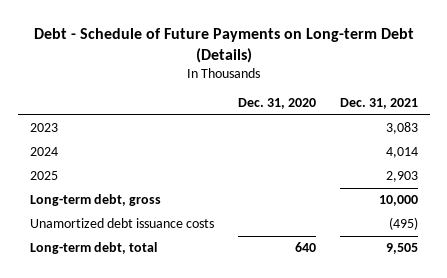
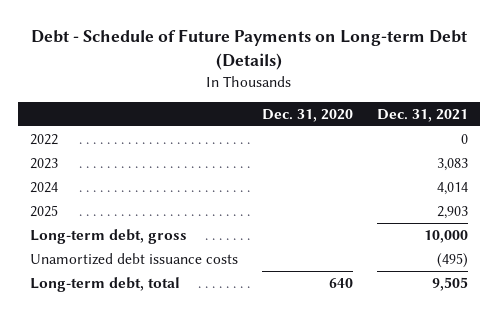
none -> [30,133,59,145] 2022

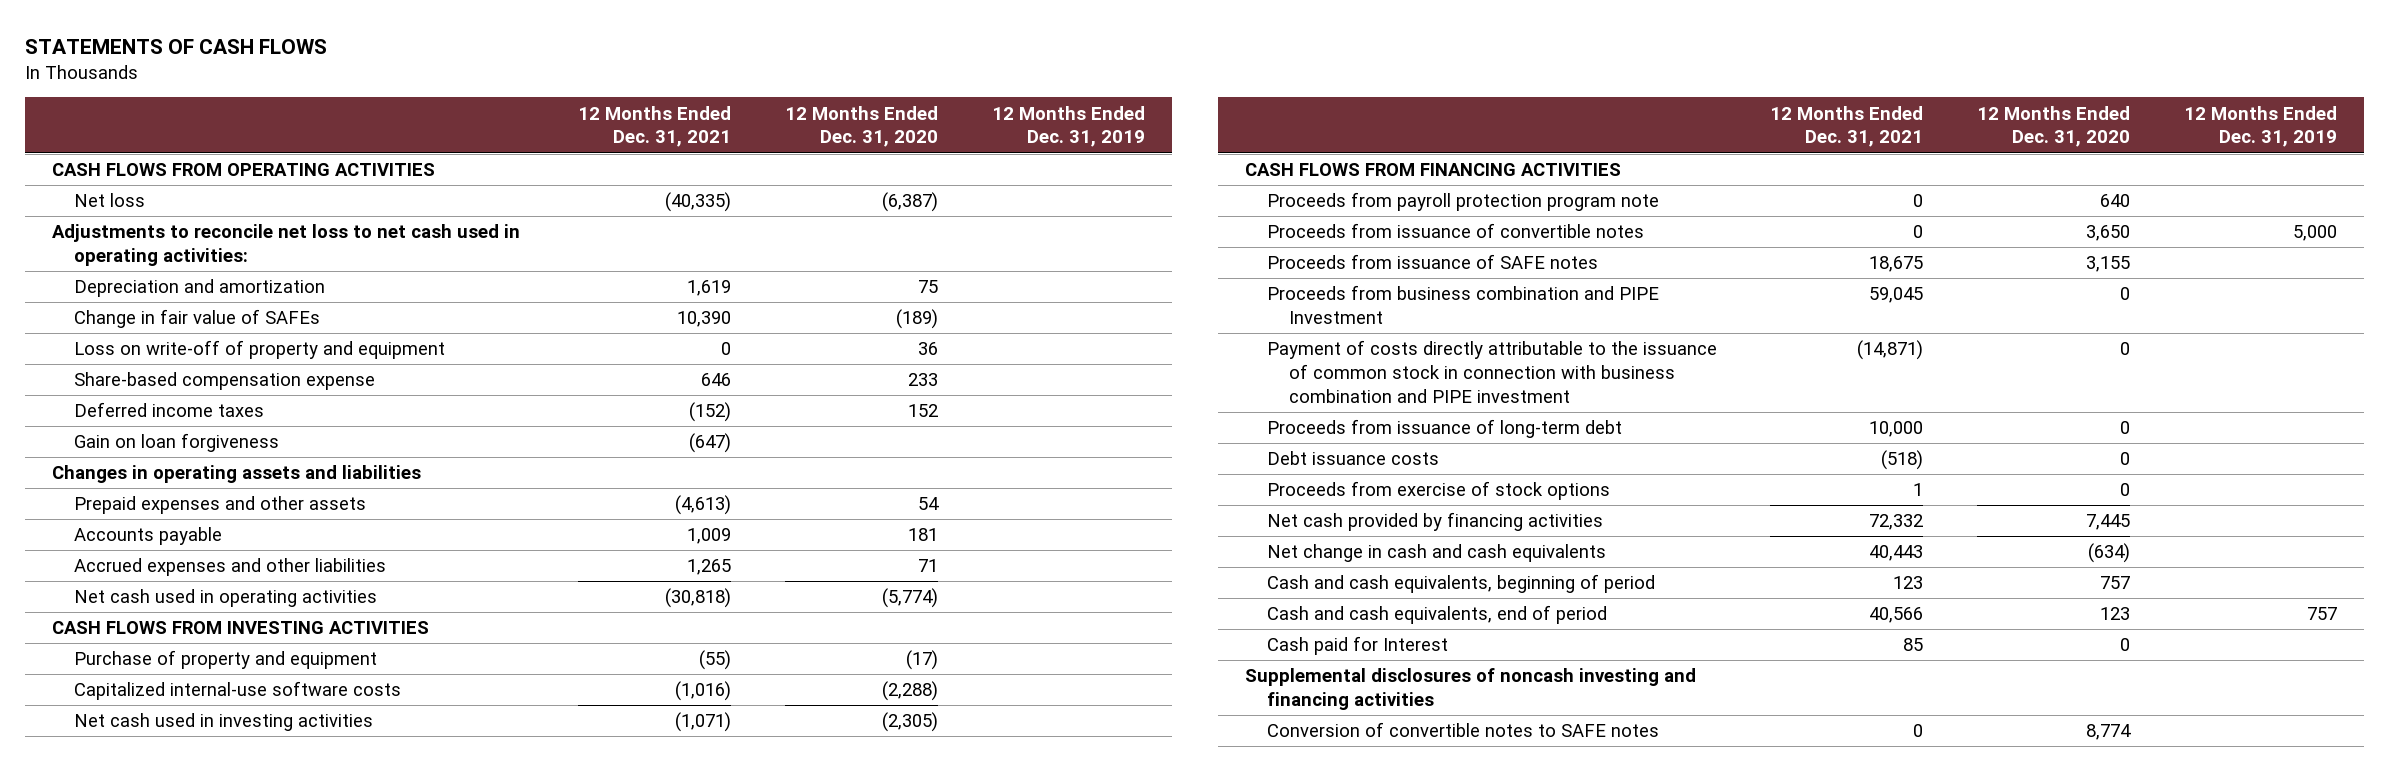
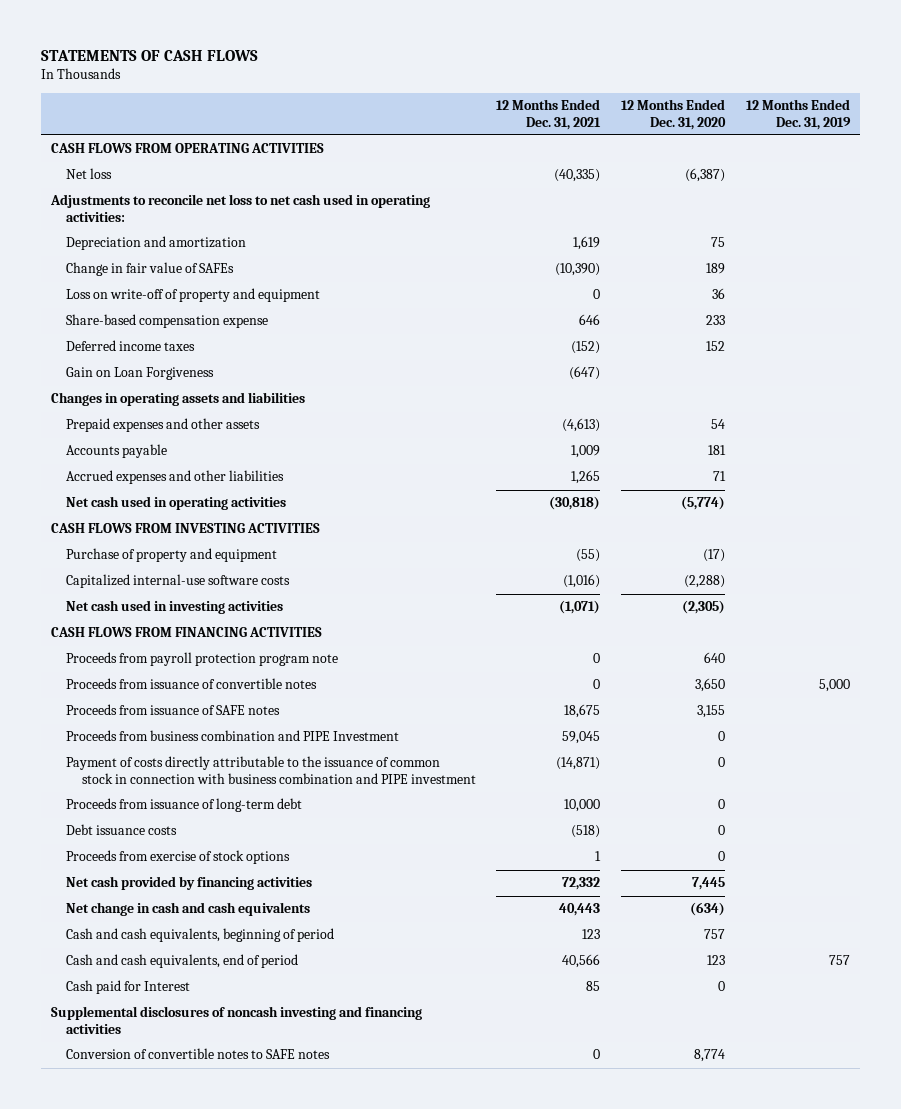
[677,311,732,328] 10,390 -> [555,263,601,277] (10,390)
[895,309,938,330] (189) -> [706,263,726,275] 189
[74,433,280,453] Gain on loan forgiveness -> [66,367,215,381] Gain on Loan Forgiveness

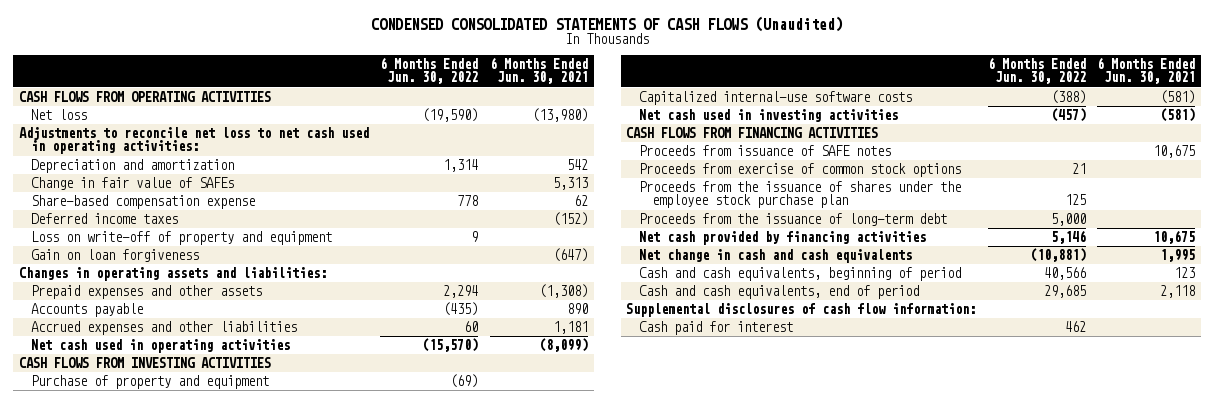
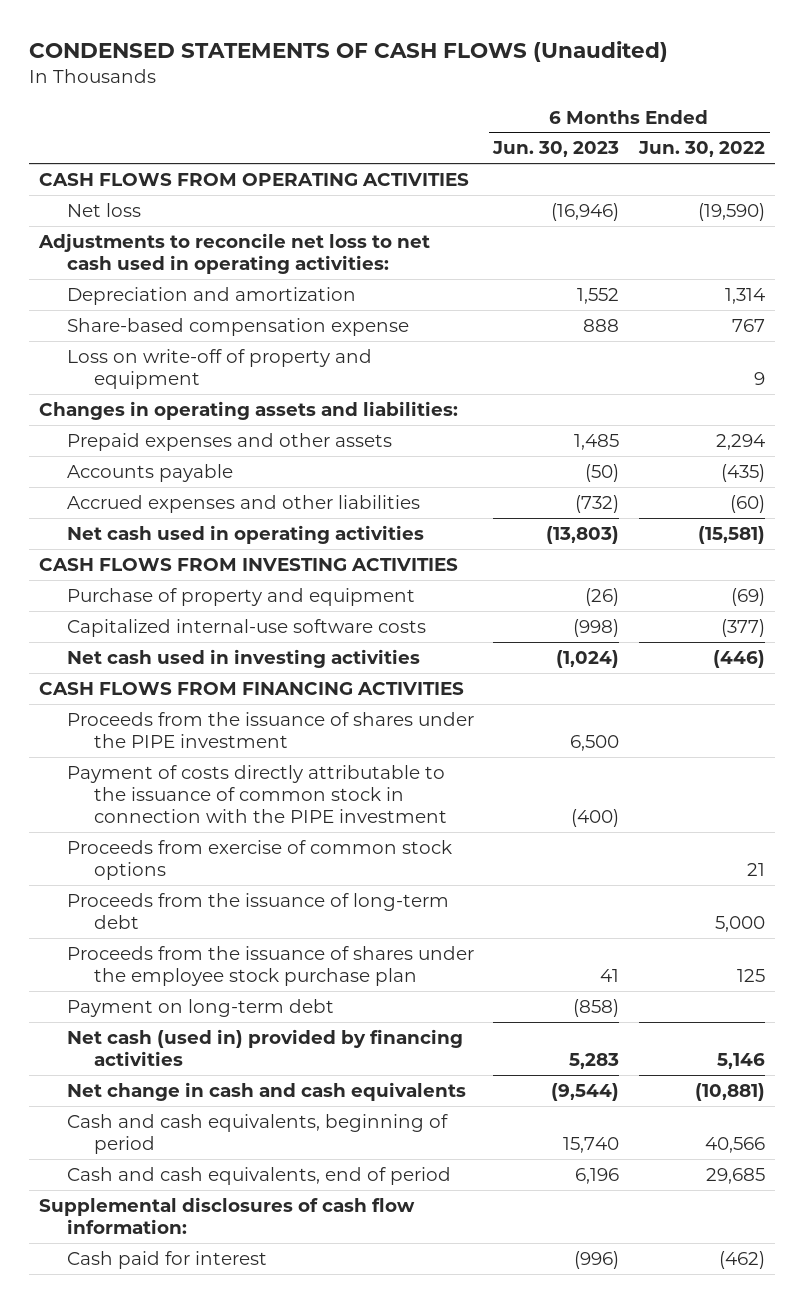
[371,15,844,32] CONDENSED CONSOLIDATED STATEMENTS OF CASH FLOWS (Unaudited) -> [29,41,669,63] CONDENSED STATEMENTS OF CASH FLOWS (Unaudited)
[489,57,588,85] 6 Months Ended Jun. 30, 2021 -> none
none -> [492,141,620,158] Jun. 30, 2023
[31,177,235,191] Change in fair value of SAFEs -> none
[31,213,179,225] Deferred income taxes -> none
[457,195,479,207] 778 -> [732,318,766,332] 767
[31,249,200,263] Gain on loan forgiveness -> none
[464,321,479,333] 60 -> [730,494,766,513] (60)
[422,338,479,353] (15,570) -> [698,525,766,544] (15,581)
[1050,90,1086,105] (388) -> [721,618,766,637] (377)
[1050,108,1086,123] (457) -> [713,649,766,668] (446)
[638,145,891,157] Proceeds from issuance of SAFE notes -> none
none -> [66,711,474,749] Proceeds from the issuance of shares under the PIPE investment
none -> [66,764,448,824] Payment of costs directly attributable to the issuance of common stock in connection with the PIPE investment
[638,181,961,209] Proceeds from the issuance of shares under the employee stock purchase plan -> [66,945,474,987] Proceeds from the issuance of shares under the employee stock purchase plan
none -> [66,998,334,1017] Payment on long-term debt
[638,231,926,246] Net cash provided by financing activities -> [66,1028,463,1067] Net cash (used in) provided by financing activities
[1064,321,1086,333] 462 -> [719,1250,766,1269] (462)

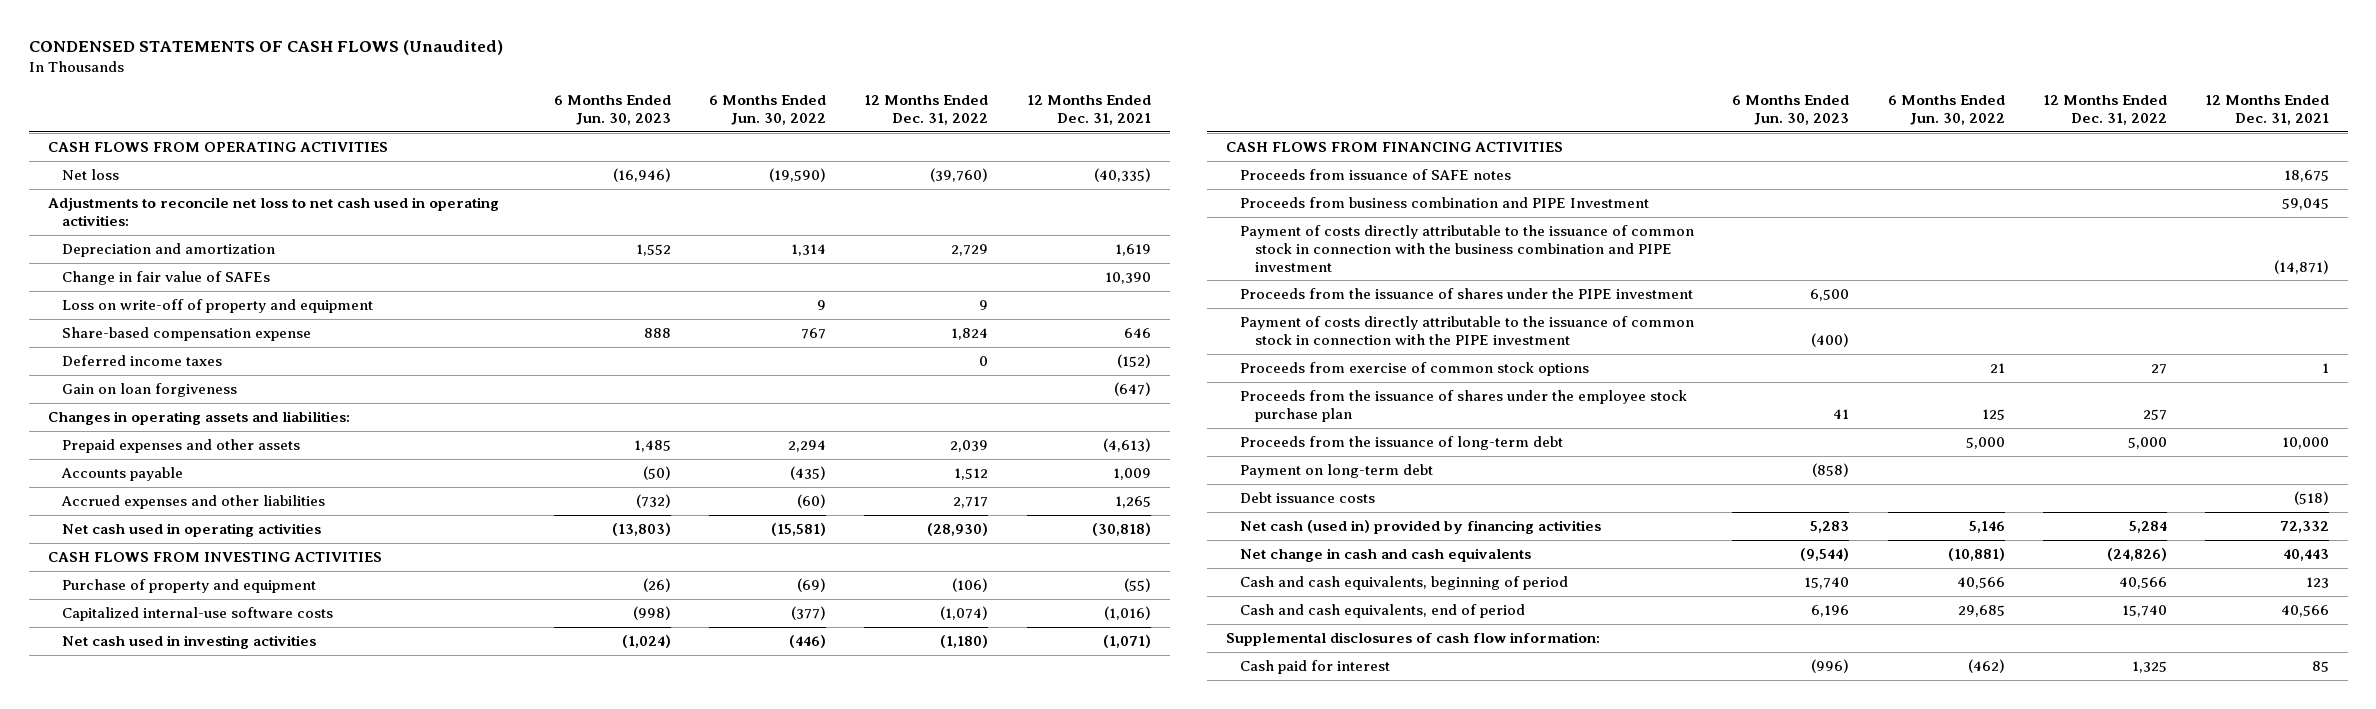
none -> [864,95,989,126] 12 Months Ended Dec. 31, 2022
none -> [1026,95,1151,126] 12 Months Ended Dec. 31, 2021
none -> [62,270,271,285] Change in fair value of SAFEs
[66,317,409,336] Share-based compensation expense -> [62,326,312,341] Share-based compensation expense
none -> [62,354,223,366] Deferred income taxes
none -> [62,382,238,397] Gain on loan forgiveness
none -> [1240,168,1512,180] Proceeds from issuance of SAFE notes
none -> [1240,196,1650,208] Proceeds from business combination and PIPE Investment
none -> [1240,224,1695,272] Payment of costs directly attributable to the issuance of common stock in connection with the business combination and PIPE investment
[66,892,449,930] Proceeds from the issuance of long-term debt -> [1240,435,1564,450] Proceeds from the issuance of long-term debt
none -> [1240,491,1376,503] Debt issuance costs

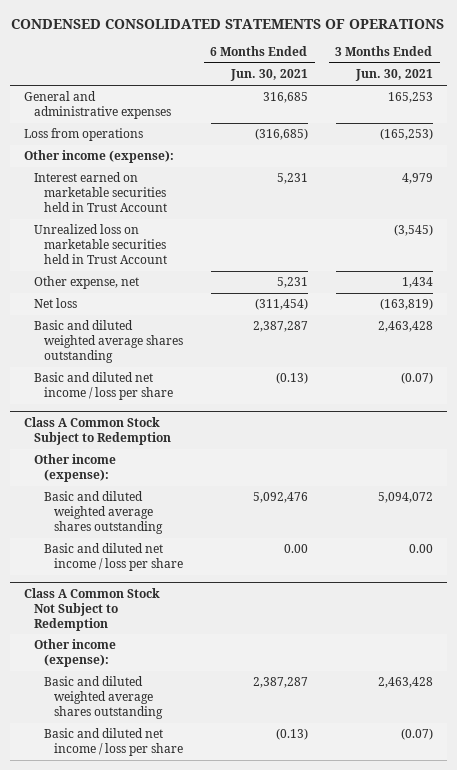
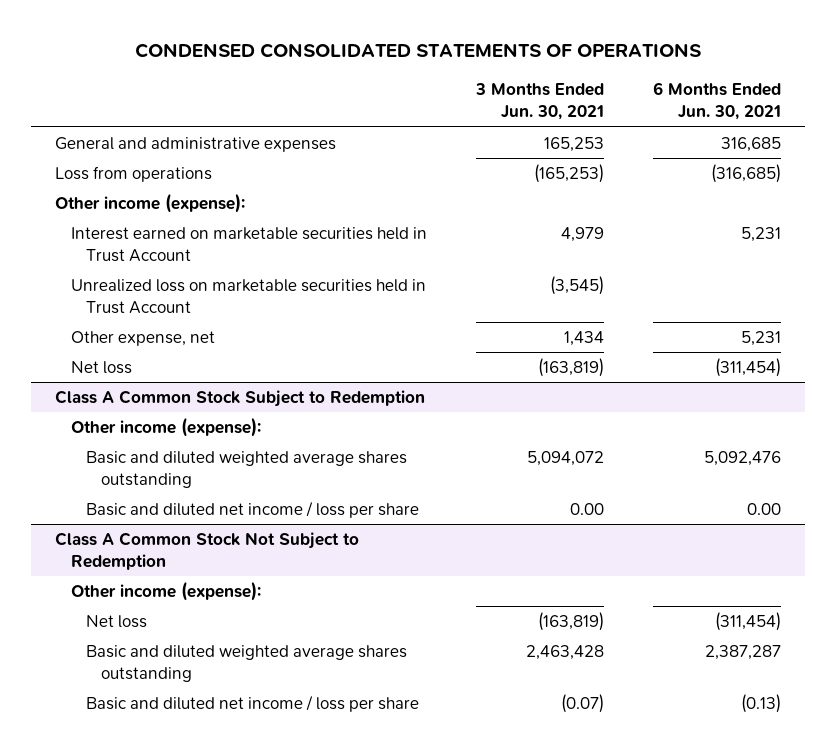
[33,320,183,364] Basic and diluted weighted average shares outstanding -> none
[33,372,173,401] Basic and diluted net income / loss per share -> none
none -> [86,615,148,629] Net loss

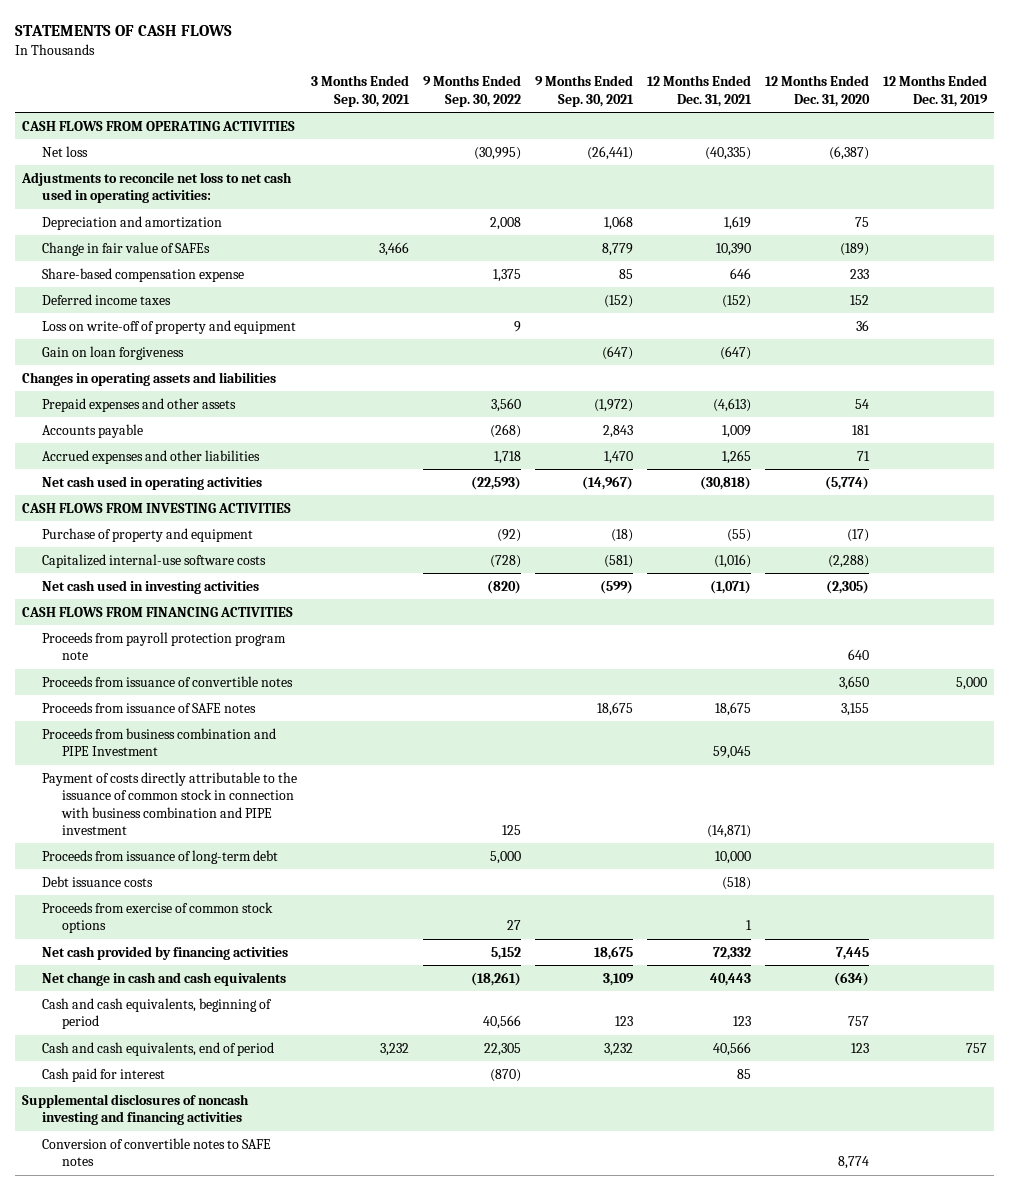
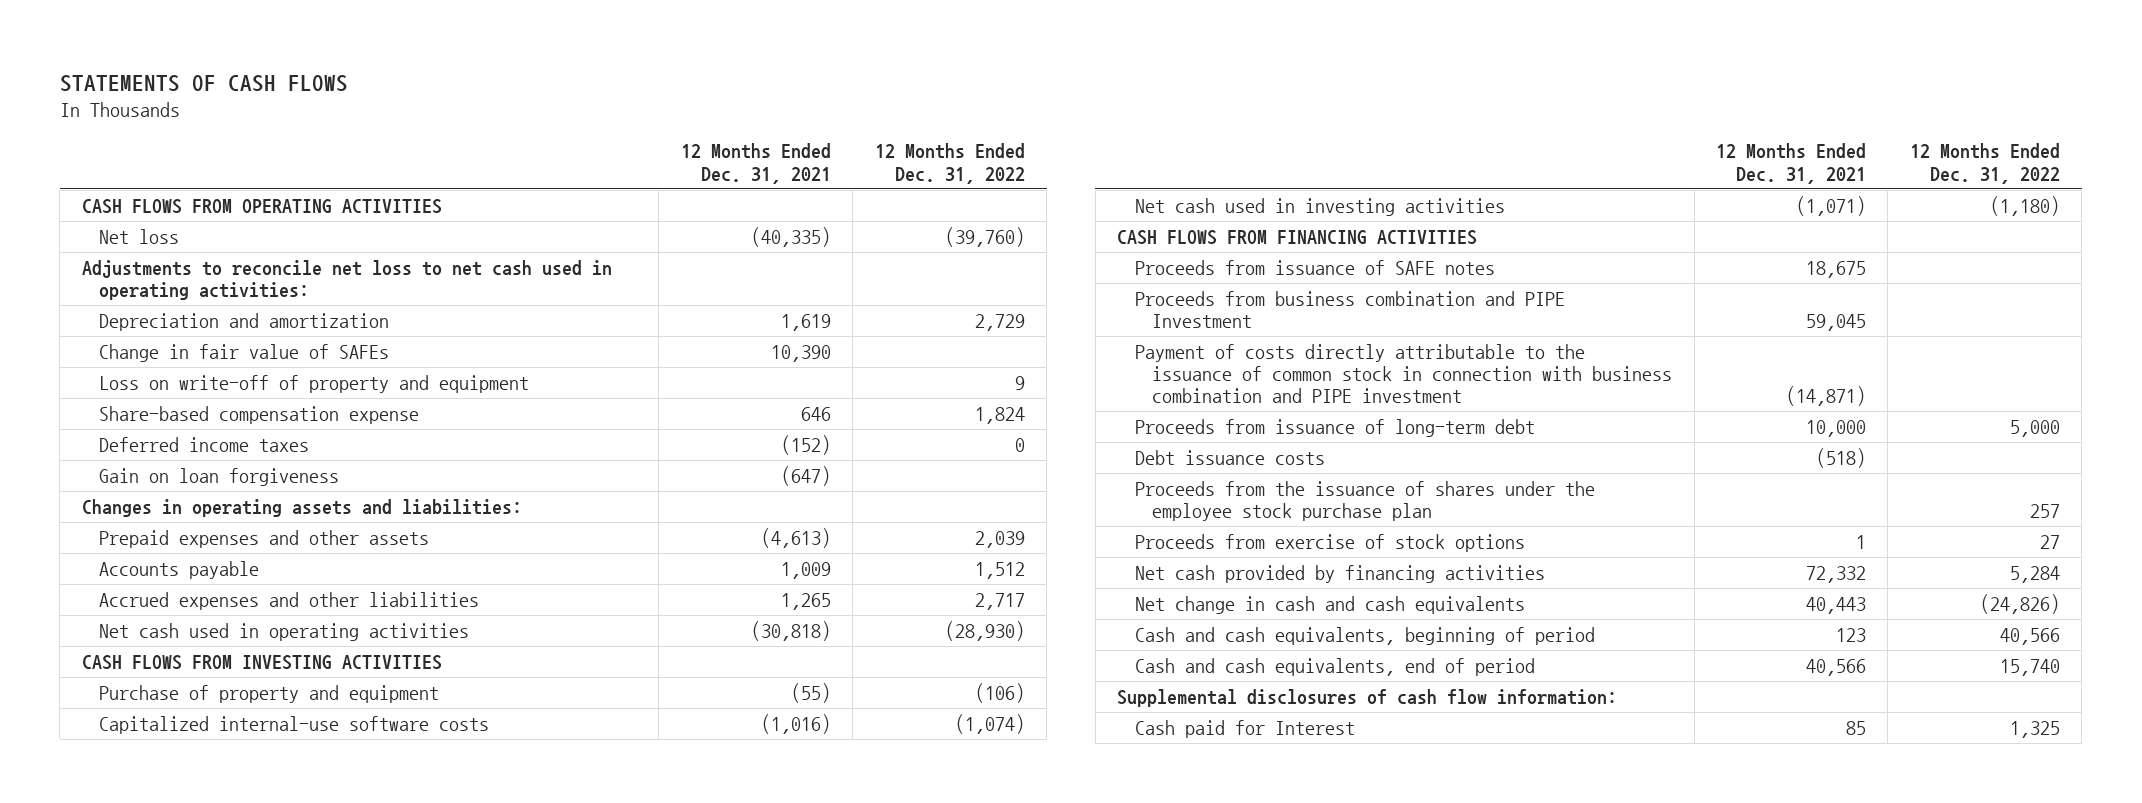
[311,75,411,107] 3 Months Ended Sep. 30, 2021 -> none
[423,75,522,107] 9 Months Ended Sep. 30, 2022 -> none
[535,75,635,107] 9 Months Ended Sep. 30, 2021 -> none
[765,75,871,107] 12 Months Ended Dec. 31, 2020 -> none
[883,75,989,107] 12 Months Ended Dec. 31, 2019 -> none
none -> [874,143,1025,184] 12 Months Ended Dec. 31, 2022
[42,319,297,334] Loss on write-off of property and equipment -> [99,374,530,393] Loss on write-off of property and equipment
[22,371,277,386] Changes in operating assets and liabilities -> [81,498,522,517] Changes in operating assets and liabilities:
[42,631,287,661] Proceeds from payroll protection program note -> none
[42,675,294,687] Proceeds from issuance of convertible notes -> none
none -> [1134,480,1595,521] Proceeds from the issuance of shares under the employee stock purchase plan
[42,901,274,934] Proceeds from exercise of common stock options -> [1134,533,1525,552] Proceeds from exercise of stock options
[22,1093,250,1126] Supplemental disclosures of noncash investing and financing activities -> none
[42,1137,272,1167] Conversion of convertible notes to SAFE notes -> none
none -> [1117,688,1618,707] Supplemental disclosures of cash flow information:
[42,1067,166,1082] Cash paid for interest -> [1134,719,1355,738] Cash paid for Interest

